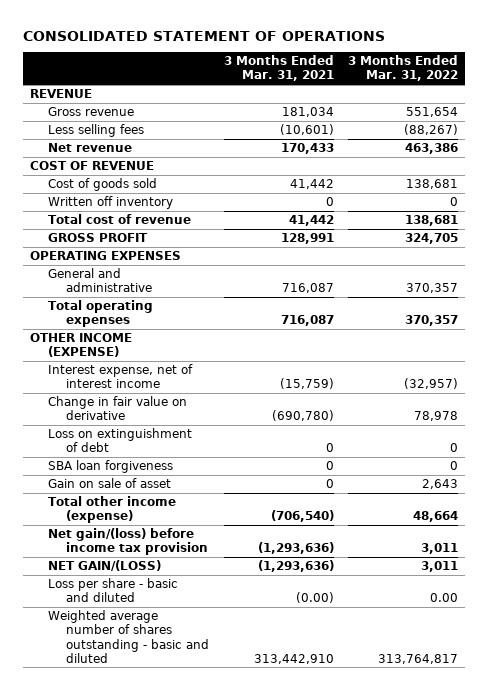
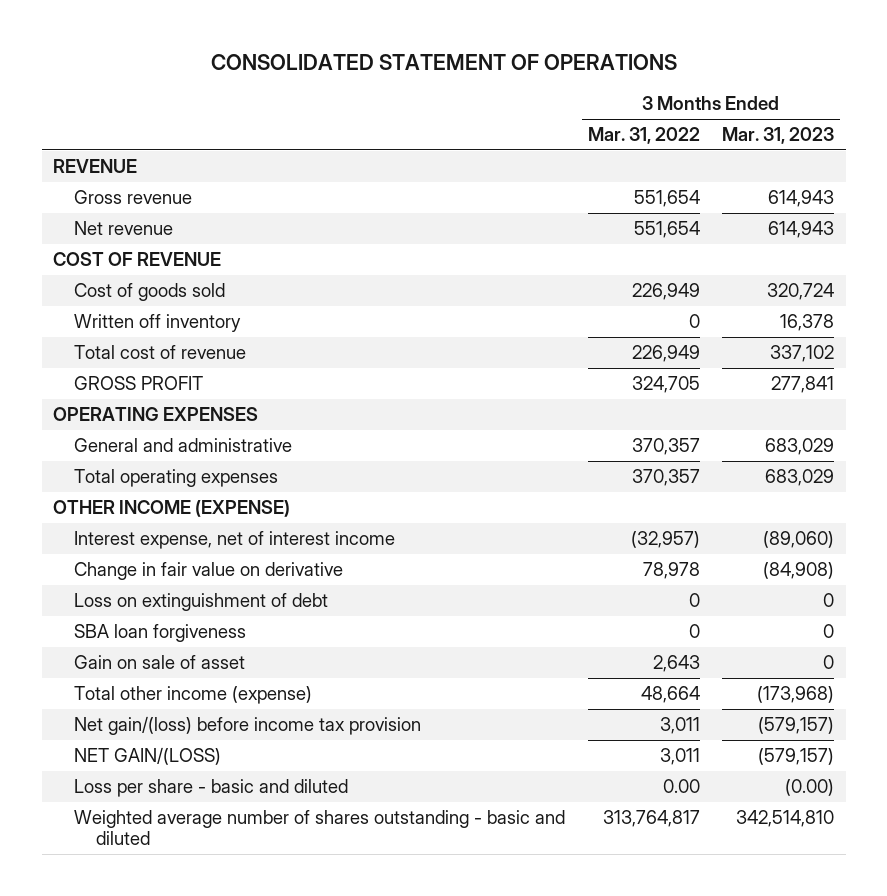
[223,55,334,82] 3 Months Ended Mar. 31, 2021 -> none
none -> [722,127,835,145] Mar. 31, 2023
[48,124,145,138] Less selling fees -> none
[405,143,459,155] 463,386 -> [633,220,700,238] 551,654
[406,179,459,190] 138,681 -> [631,282,700,300] 226,949
[405,215,459,227] 138,681 -> [631,344,700,362] 226,949

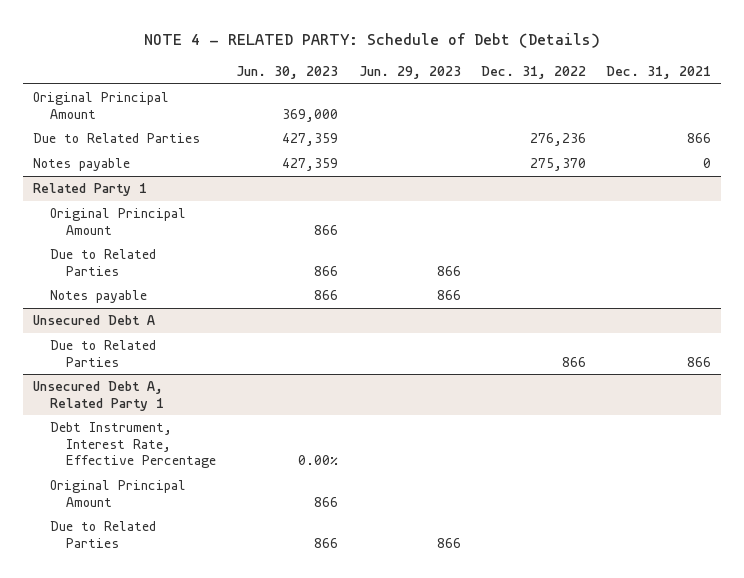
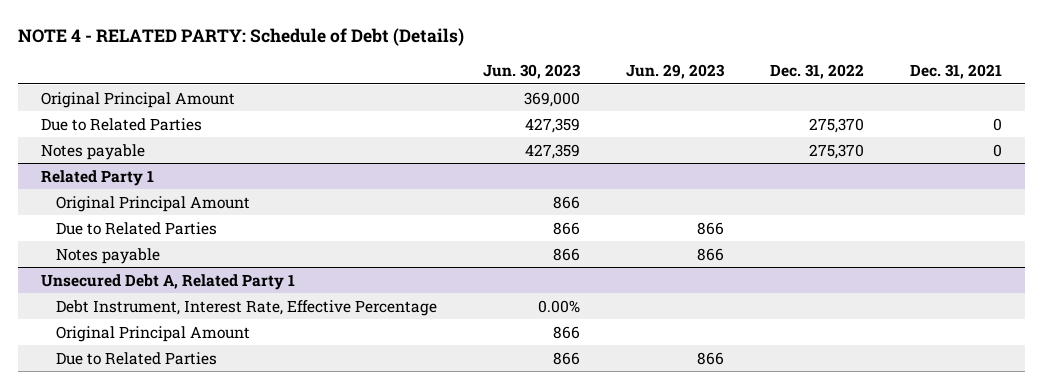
[529,133,586,147] 276,236 -> [808,117,864,133] 275,370
[687,133,712,144] 866 -> [992,117,1002,131] 0
[33,315,156,326] Unsecured Debt A -> none
[49,340,156,367] Due to Related Parties -> none

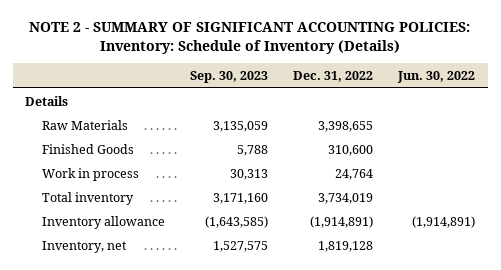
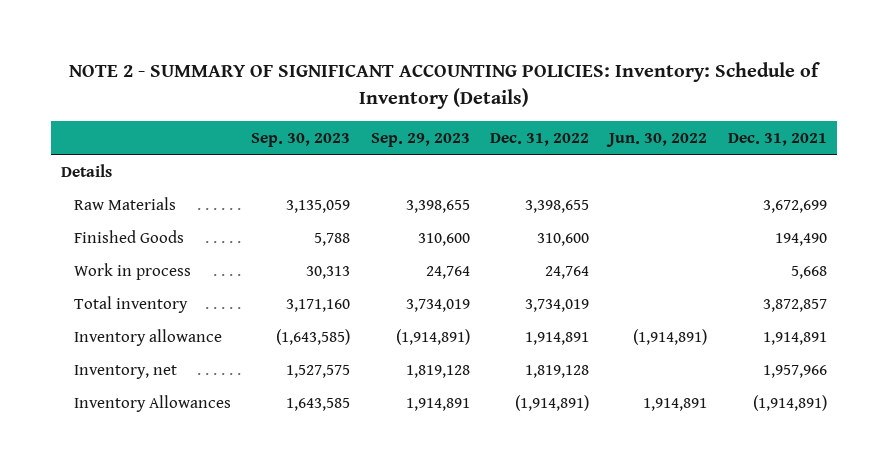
none -> [370,132,470,147] Sep. 29, 2023
none -> [727,132,827,146] Dec. 31, 2021
[310,215,374,228] (1,914,891) -> [525,331,590,345] 1,914,891
none -> [73,394,231,412] Inventory Allowances

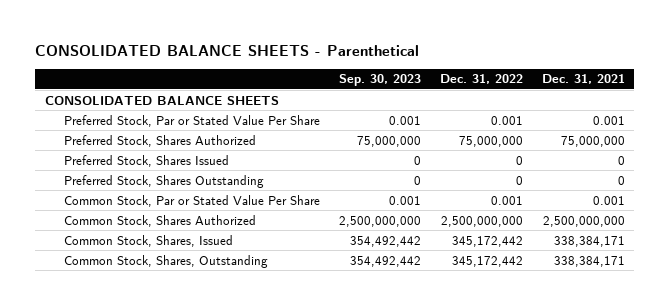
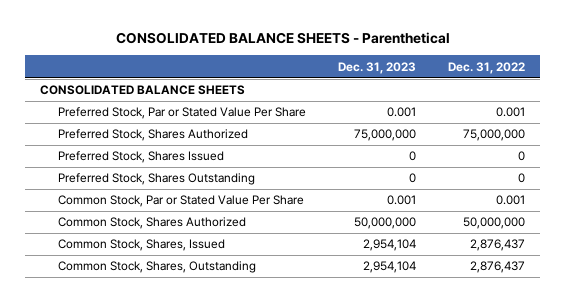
[339,74,422,87] Sep. 30, 2023 -> none
[541,74,625,85] Dec. 31, 2021 -> none
none -> [338,61,417,74] Dec. 31, 2023
[440,215,523,227] 2,500,000,000 -> [462,217,525,230] 50,000,000
[451,235,523,247] 345,172,442 -> [469,239,525,252] 2,876,437
[451,255,523,267] 345,172,442 -> [469,261,525,274] 2,876,437

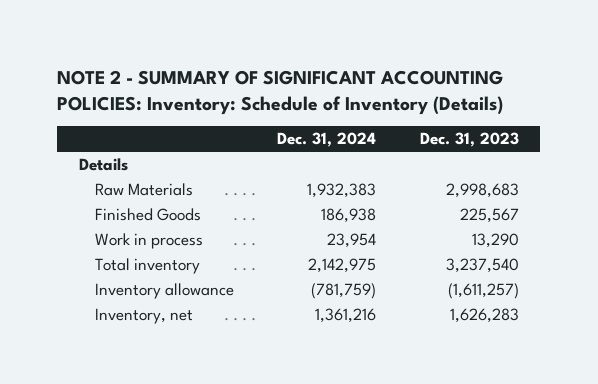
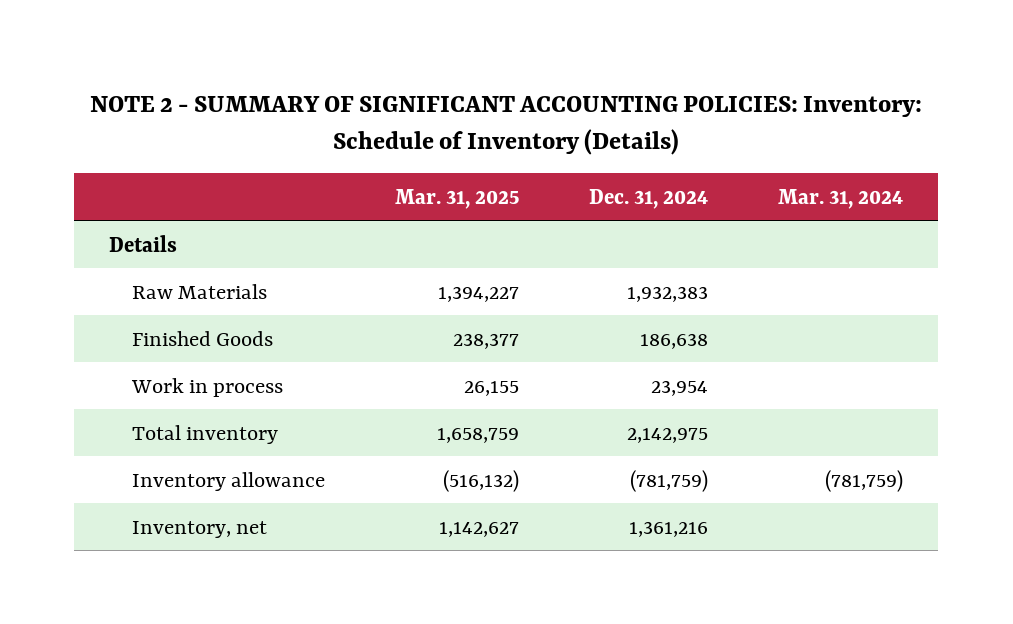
[419,132,519,148] Dec. 31, 2023 -> none
none -> [395,188,520,209] Mar. 31, 2025
none -> [778,188,904,209] Mar. 31, 2024
[321,207,377,223] 186,938 -> [640,332,709,349] 186,638

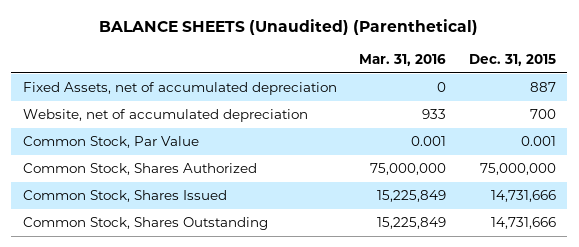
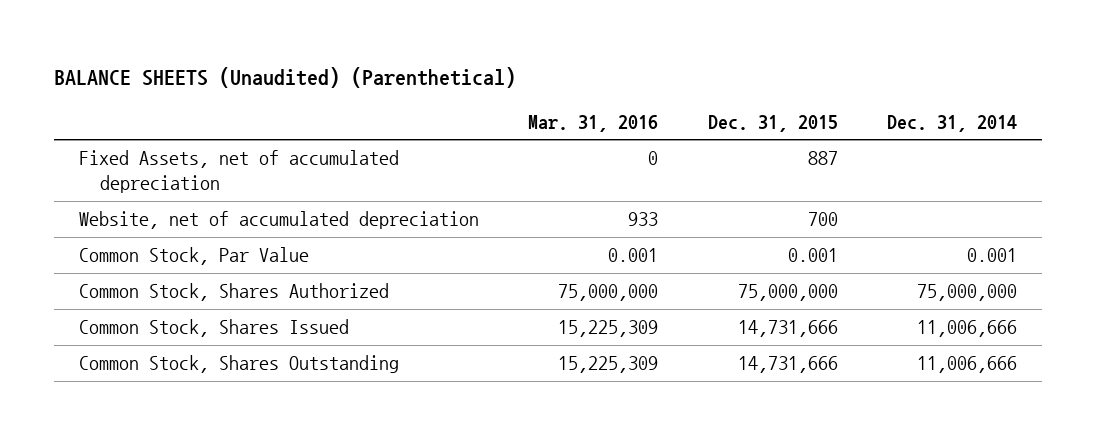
none -> [887,114,1018,132] Dec. 31, 2014
[377,190,447,203] 15,225,849 -> [558,320,659,338] 15,225,309
[377,217,447,230] 15,225,849 -> [558,356,659,374] 15,225,309

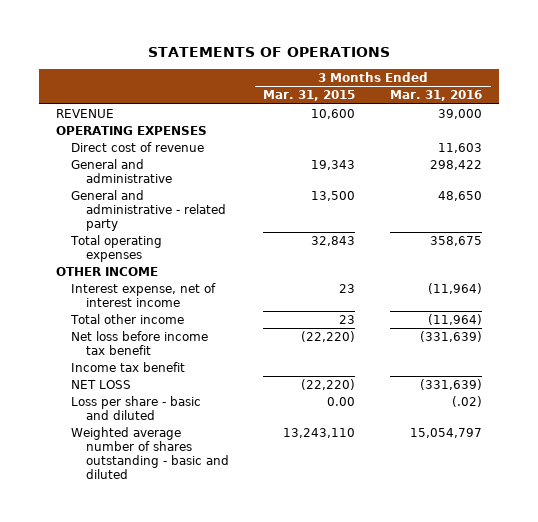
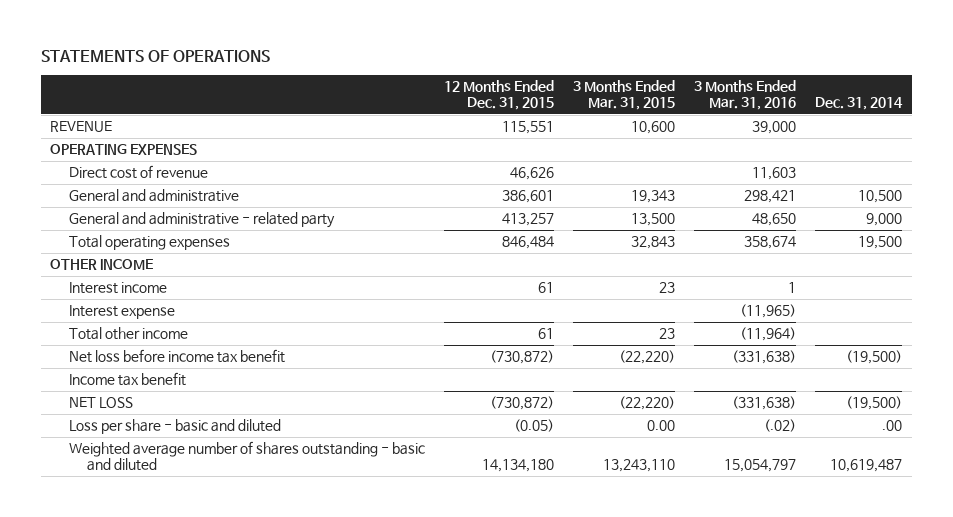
none -> [444,80,555,111] 12 Months Ended Dec. 31, 2015
none -> [815,97,904,111] Dec. 31, 2014
[430,160,483,171] 298,422 -> [744,190,797,204] 298,421
[430,236,483,247] 358,675 -> [744,236,797,250] 358,674
[70,283,216,307] Interest expense, net of interest income -> none
none -> [68,282,167,295] Interest income
none -> [68,305,175,320] Interest expense
[420,331,483,343] (331,639) -> [732,350,797,365] (331,638)
[420,379,483,391] (331,639) -> [732,396,797,411] (331,638)

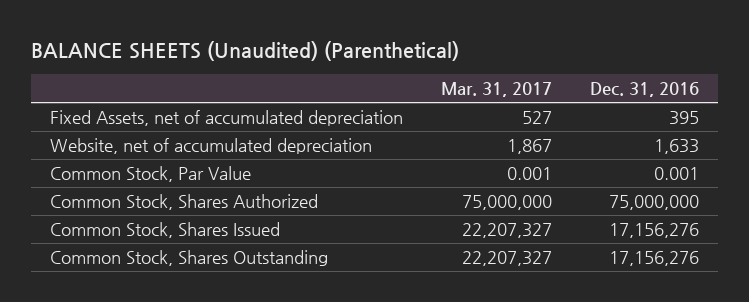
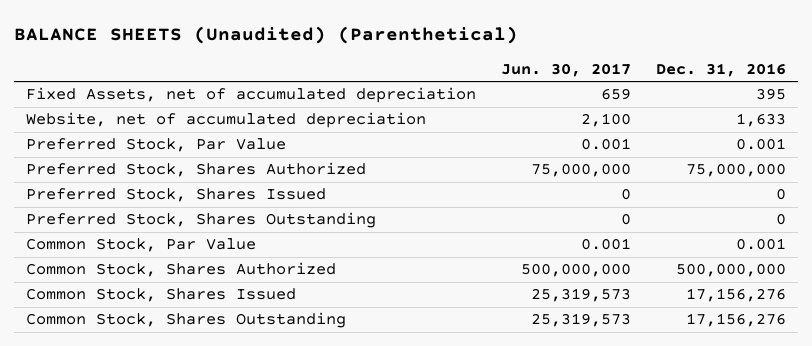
[440,82,552,98] Mar. 31, 2017 -> none
none -> [500,63,631,78] Jun. 30, 2017
none -> [26,138,287,153] Preferred Stock, Par Value
none -> [26,162,367,178] Preferred Stock, Shares Authorized
none -> [26,188,327,203] Preferred Stock, Shares Issued
none -> [26,212,377,229] Preferred Stock, Shares Outstanding
[608,195,699,211] 75,000,000 -> [675,263,786,278] 500,000,000

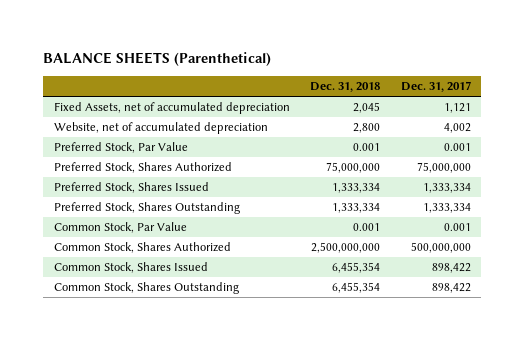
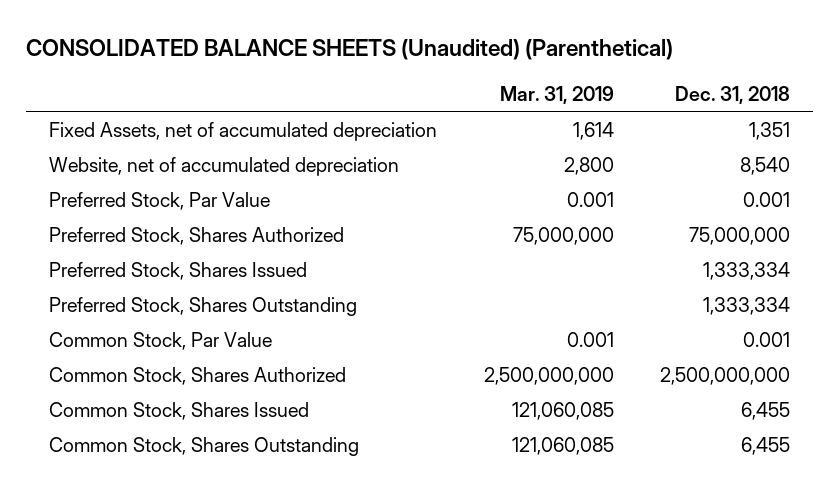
[43,52,272,67] BALANCE SHEETS (Parenthetical) -> [25,39,673,61] CONSOLIDATED BALANCE SHEETS (Unaudited) (Parenthetical)
[400,81,471,93] Dec. 31, 2017 -> none
none -> [499,85,614,104] Mar. 31, 2019
[353,102,381,114] 2,045 -> [749,121,791,140] 1,351
[353,123,381,134] 2,800 -> [740,156,791,175] 8,540
[332,262,381,274] 6,455,354 -> [741,401,791,420] 6,455
[332,282,381,294] 6,455,354 -> [741,436,791,455] 6,455

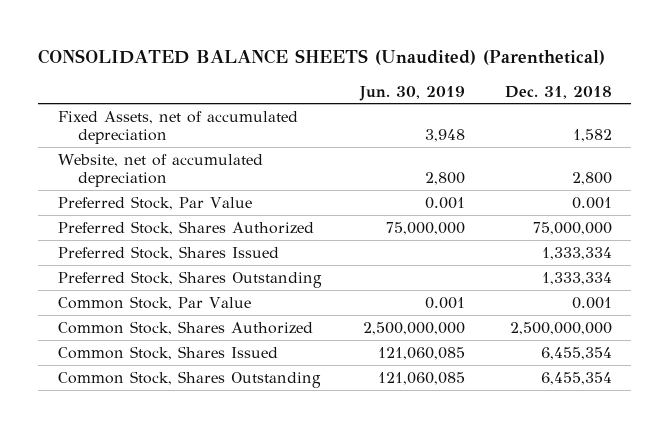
[499,85,614,104] Mar. 31, 2019 -> none
none -> [359,85,466,101] Jun. 30, 2019
[749,121,791,140] 1,351 -> [572,129,612,143] 1,582
[740,156,791,175] 8,540 -> [571,172,612,186] 2,800
[741,401,791,420] 6,455 -> [540,346,612,360] 6,455,354
[741,436,791,455] 6,455 -> [540,371,612,385] 6,455,354

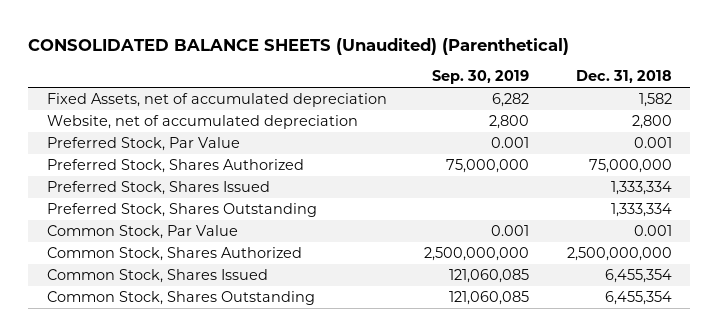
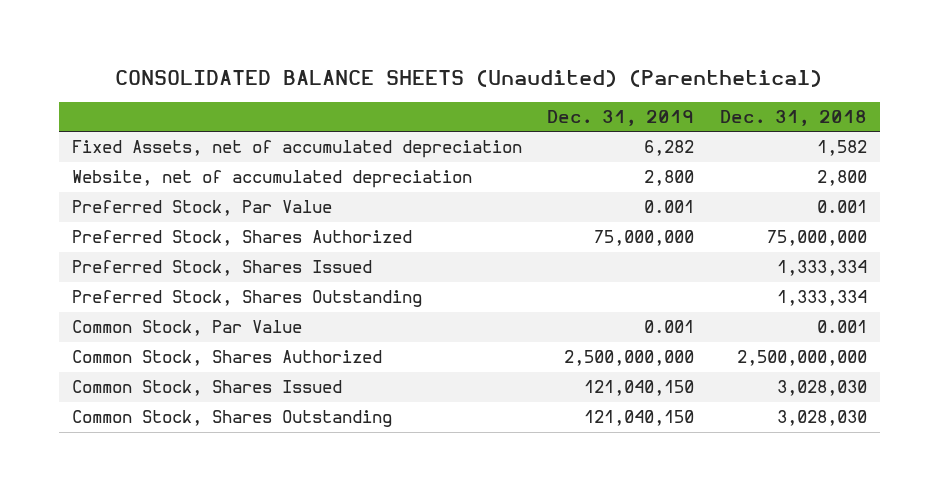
[432,70,530,85] Sep. 30, 2019 -> none
none -> [547,109,695,126] Dec. 31, 2019
[604,268,672,283] 6,455,354 -> [776,380,867,397] 3,028,030
[604,290,672,305] 6,455,354 -> [776,410,867,427] 3,028,030

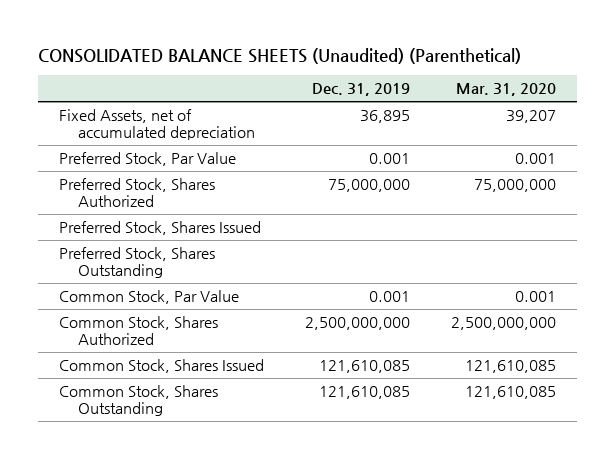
[719,109,867,126] Dec. 31, 2018 -> none
none -> [456,83,557,97] Mar. 31, 2020
[71,170,472,189] Website, net of accumulated depreciation -> none
[644,140,695,157] 6,282 -> [359,110,410,124] 36,895
[584,380,695,397] 121,040,150 -> [318,360,410,374] 121,610,085
[584,410,695,427] 121,040,150 -> [318,386,410,400] 121,610,085

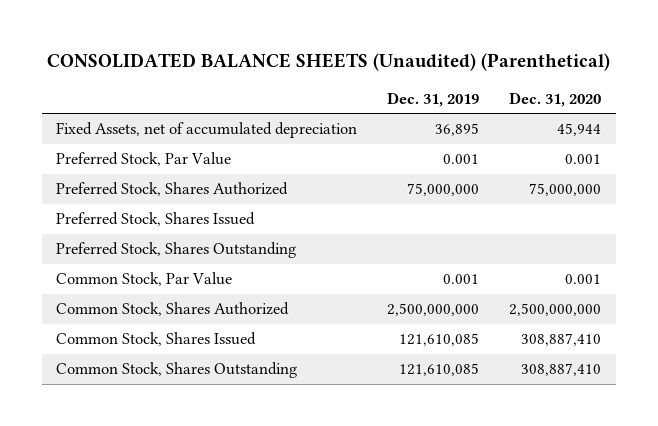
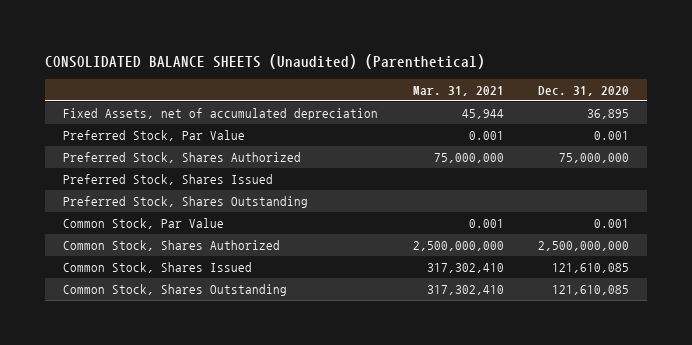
[387,91,480,107] Dec. 31, 2019 -> none
none -> [412,85,504,96] Mar. 31, 2021
[557,123,602,137] 45,944 -> [587,109,630,120] 36,895
[521,333,602,347] 308,887,410 -> [552,263,630,274] 121,610,085
[521,363,602,377] 308,887,410 -> [552,285,630,296] 121,610,085

